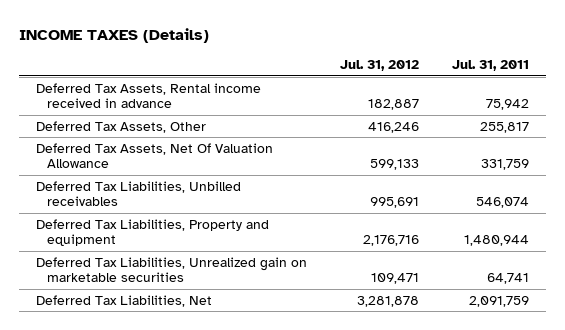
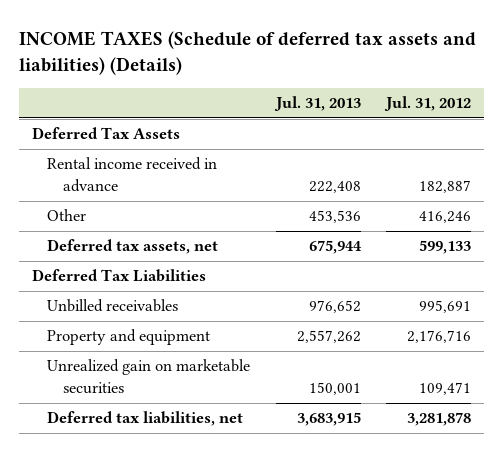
[19,28,210,44] INCOME TAXES (Details) -> [19,31,477,76] INCOME TAXES (Schedule of deferred tax assets and liabilities) (Details)
[452,60,530,72] Jul. 31, 2011 -> none
none -> [273,96,361,112] Jul. 31, 2013
none -> [32,127,181,140] Deferred Tax Assets
[35,82,261,109] Deferred Tax Assets, Rental income received in advance -> [47,157,218,192] Rental income received in advance
[35,120,206,133] Deferred Tax Assets, Other -> [47,209,87,222] Other
[35,142,273,169] Deferred Tax Assets, Net Of Valuation Allowance -> [47,239,219,255] Deferred tax assets, net
none -> [32,269,207,283] Deferred Tax Liabilities
[35,180,241,207] Deferred Tax Liabilities, Unbilled receivables -> [47,299,179,313] Unbilled receivables
[35,218,269,247] Deferred Tax Liabilities, Property and equipment -> [47,329,211,346] Property and equipment
[35,256,307,283] Deferred Tax Liabilities, Unrealized gain on marketable securities -> [47,359,251,394] Unrealized gain on marketable securities
[35,294,212,307] Deferred Tax Liabilities, Net -> [47,411,244,427] Deferred tax liabilities, net

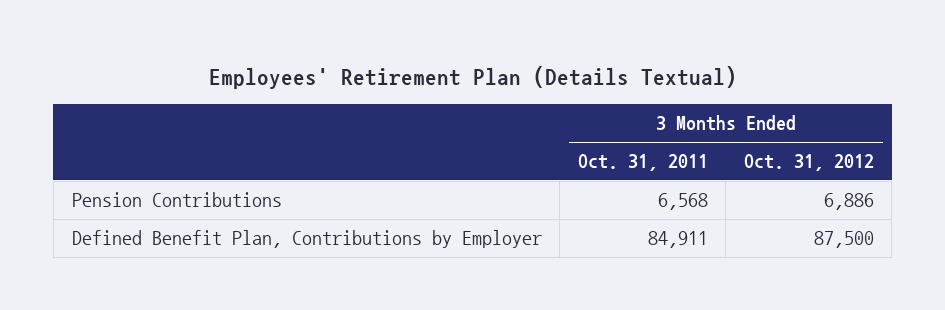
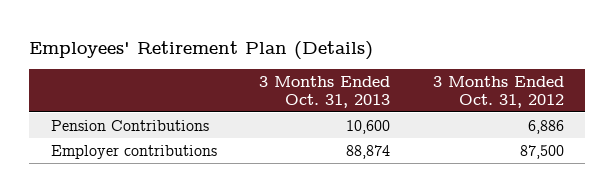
[208,66,737,90] Employees' Retirement Plan (Details Textual) -> [29,40,374,60] Employees' Retirement Plan (Details)
[577,154,708,172] Oct. 31, 2011 -> none
none -> [259,75,391,108] 3 Months Ended Oct. 31, 2013
[71,230,542,249] Defined Benefit Plan, Contributions by Employer -> [50,144,217,159] Employer contributions

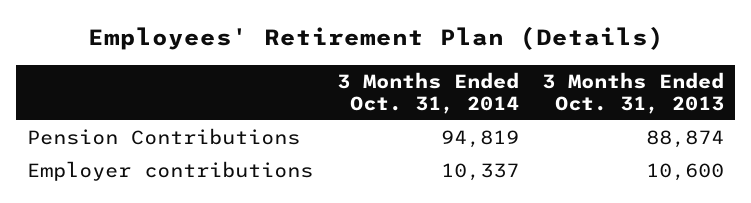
[432,75,564,108] 3 Months Ended Oct. 31, 2012 -> none
none -> [336,71,519,115] 3 Months Ended Oct. 31, 2014
[346,119,391,134] 10,600 -> [645,130,724,149] 88,874
[346,144,391,159] 88,874 -> [645,163,724,182] 10,600

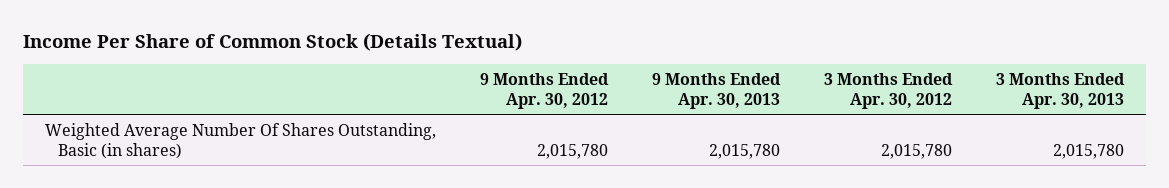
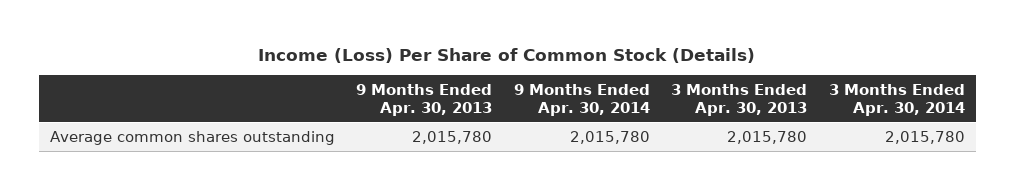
[23,33,523,52] Income Per Share of Common Stock (Details Textual) -> [258,48,756,64] Income (Loss) Per Share of Common Stock (Details)
[480,73,610,109] 9 Months Ended Apr. 30, 2012 -> none
[823,73,953,109] 3 Months Ended Apr. 30, 2012 -> none
none -> [513,83,650,116] 9 Months Ended Apr. 30, 2014
none -> [828,83,965,116] 3 Months Ended Apr. 30, 2014
[45,122,437,159] Weighted Average Number Of Shares Outstanding, Basic (in shares) -> [49,131,335,146] Average common shares outstanding

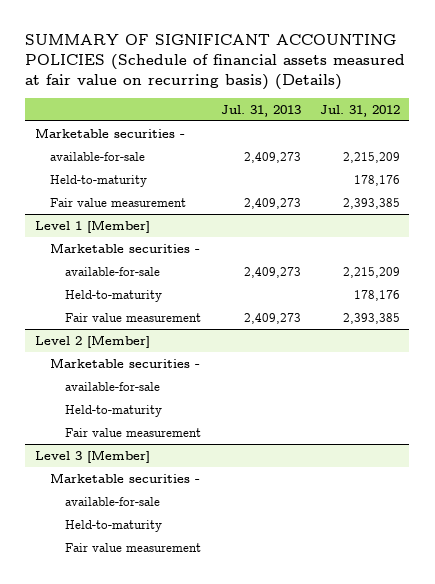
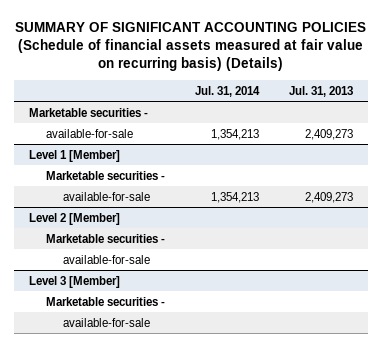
[319,104,400,117] Jul. 31, 2012 -> none
none -> [194,85,260,97] Jul. 31, 2014
[50,174,148,187] Held-to-maturity -> none
[50,197,187,207] Fair value measurement -> none
[65,289,163,302] Held-to-maturity -> none
[65,312,202,322] Fair value measurement -> none
[65,404,163,417] Held-to-maturity -> none
[65,427,202,437] Fair value measurement -> none
[65,519,163,532] Held-to-maturity -> none
[65,542,202,552] Fair value measurement -> none

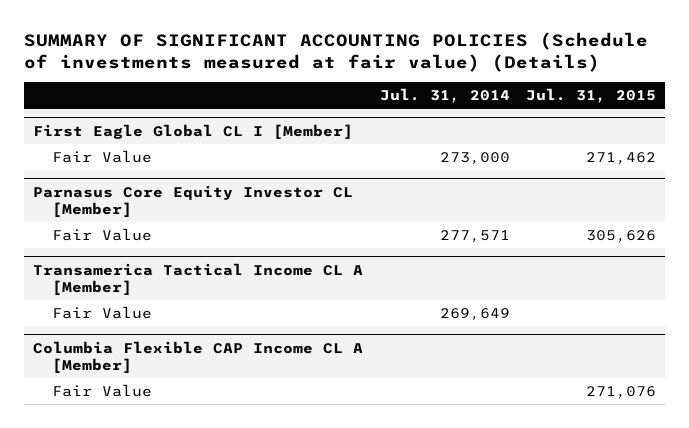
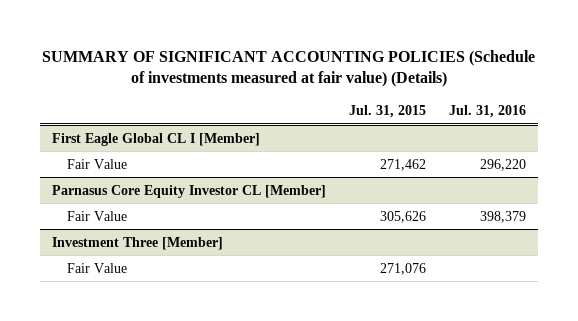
[379,88,510,104] Jul. 31, 2014 -> none
none -> [449,104,527,118] Jul. 31, 2016
[52,305,153,319] Fair Value -> none
[32,340,363,374] Columbia Flexible CAP Income CL A [Member] -> none
[32,262,363,296] Transamerica Tactical Income CL A [Member] -> [51,236,223,250] Investment Three [Member]

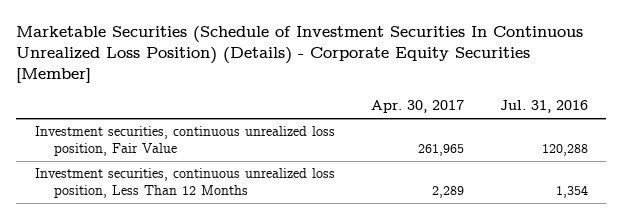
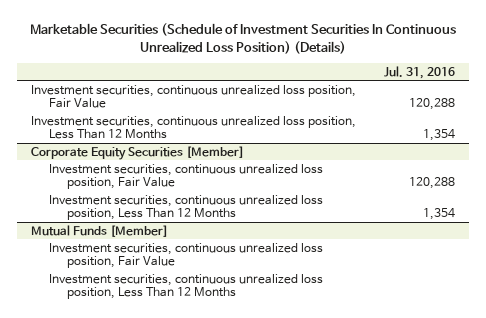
[16,26,584,84] Marketable Securities (Schedule of Investment Securities In Continuous Unrealized Loss Position) (Details) - Corporate Equity Securities [Member] -> [30,23,457,54] Marketable Securities (Schedule of Investment Securities In Continuous Unrealized Loss Position) (Details)
[370,100,464,114] Apr. 30, 2017 -> none
none -> [30,145,244,160] Corporate Equity Securities [Member]
none -> [48,163,323,190] Investment securities, continuous unrealized loss position, Fair Value
none -> [48,194,323,221] Investment securities, continuous unrealized loss position, Less Than 12 Months
none -> [30,224,168,237] Mutual Funds [Member]
none -> [48,242,323,269] Investment securities, continuous unrealized loss position, Fair Value
none -> [48,273,323,300] Investment securities, continuous unrealized loss position, Less Than 12 Months

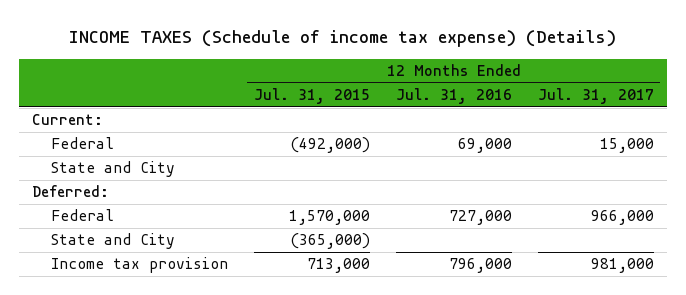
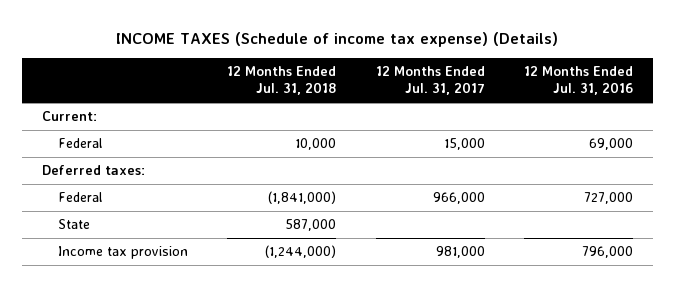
[253,88,370,105] Jul. 31, 2015 -> none
none -> [227,66,337,96] 12 Months Ended Jul. 31, 2018
[50,161,175,178] State and City -> none
[32,185,110,198] Deferred: -> [41,165,145,176] Deferred taxes:
[50,233,175,250] State and City -> [57,219,90,230] State

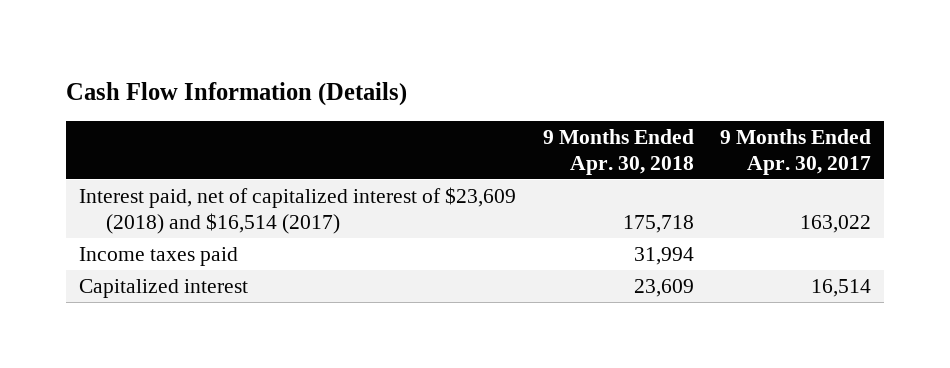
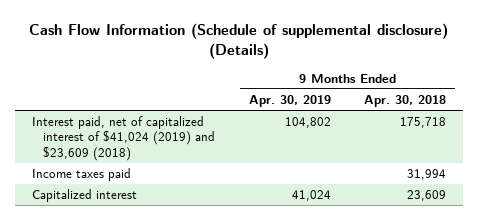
[66,81,408,106] Cash Flow Information (Details) -> [29,23,449,59] Cash Flow Information (Schedule of supplemental disclosure) (Details)
[719,129,871,175] 9 Months Ended Apr. 30, 2017 -> none
none -> [248,94,331,107] Apr. 30, 2019
[79,187,517,234] Interest paid, net of capitalized interest of $23,609 (2018) and $16,514 (2017) -> [32,116,216,161] Interest paid, net of capitalized interest of $41,024 (2019) and $23,609 (2018)

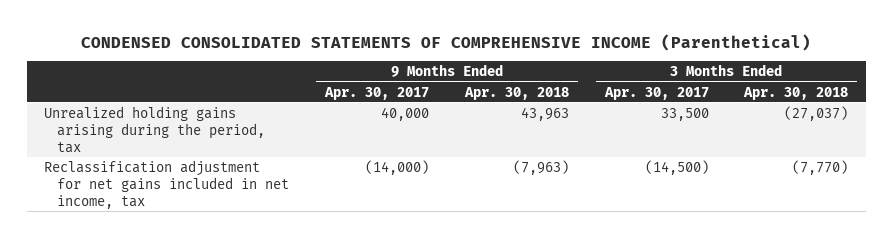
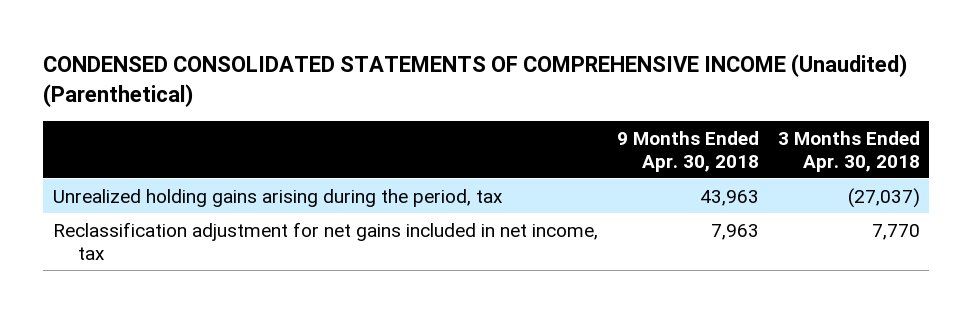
[81,33,812,51] CONDENSED CONSOLIDATED STATEMENTS OF COMPREHENSIVE INCOME (Parenthetical) -> [42,54,907,108] CONDENSED CONSOLIDATED STATEMENTS OF COMPREHENSIVE INCOME (Unaudited) (Parenthetical)
[324,86,430,100] Apr. 30, 2017 -> none
[603,86,709,100] Apr. 30, 2017 -> none
[512,159,569,175] (7,963) -> [710,223,759,240] 7,963
[792,159,849,175] (7,770) -> [871,223,920,240] 7,770

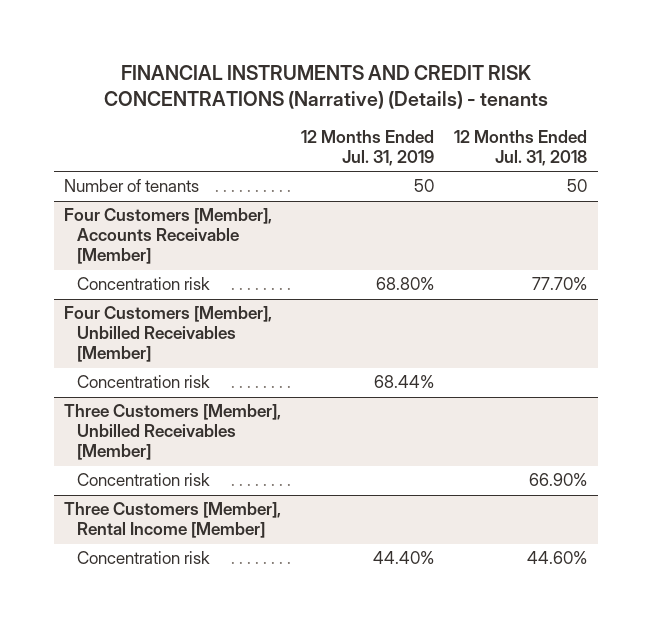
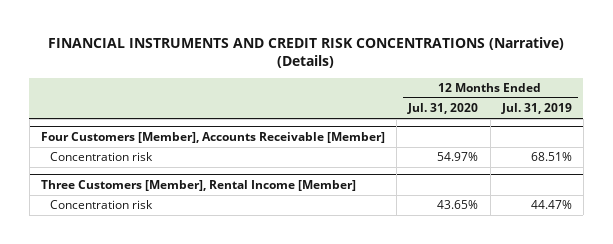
[103,64,548,109] FINANCIAL INSTRUMENTS AND CREDIT RISK CONCENTRATIONS (Narrative) (Details) - tenants -> [48,36,565,68] FINANCIAL INSTRUMENTS AND CREDIT RISK CONCENTRATIONS (Narrative) (Details)
[454,130,588,167] 12 Months Ended Jul. 31, 2018 -> none
none -> [407,103,479,115] Jul. 31, 2020
[63,179,199,193] Number of tenants -> none
[63,306,272,363] Four Customers [Member], Unbilled Receivables [Member] -> none
[77,375,211,389] Concentration risk -> none
[63,404,281,461] Three Customers [Member], Unbilled Receivables [Member] -> none
[77,473,211,487] Concentration risk -> none
[376,277,435,291] 68.80% -> [530,152,572,162] 68.51%
[373,551,435,565] 44.40% -> [530,200,572,210] 44.47%

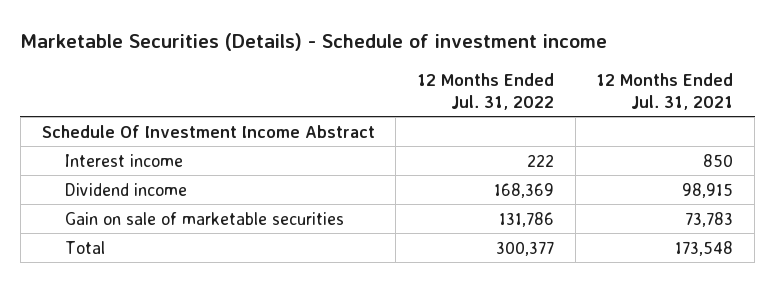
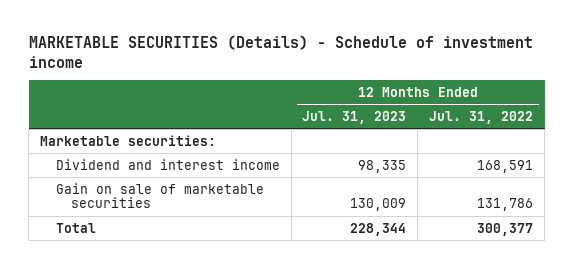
[20,32,608,51] Marketable Securities (Details) - Schedule of investment income -> [28,35,533,68] MARKETABLE SECURITIES (Details) - Schedule of investment income
[596,72,734,110] 12 Months Ended Jul. 31, 2021 -> none
none -> [302,110,407,124] Jul. 31, 2023
[41,124,375,138] Schedule Of Investment Income Abstract -> none
[64,182,187,196] Dividend income -> none
none -> [40,134,217,146] Marketable securities:
[64,153,183,167] Interest income -> [55,158,280,170] Dividend and interest income
[527,153,555,167] 222 -> [477,159,534,173] 168,591

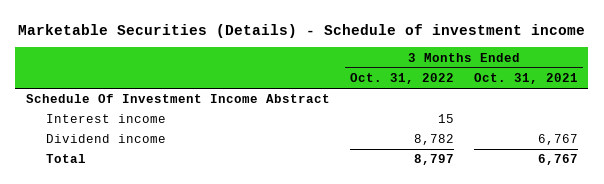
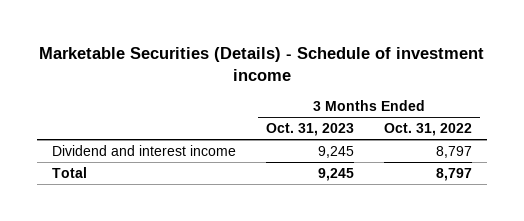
[474,73,579,85] Oct. 31, 2021 -> none
none -> [265,123,354,137] Oct. 31, 2023
[25,94,330,104] Schedule Of Investment Income Abstract -> none
[45,134,166,144] Dividend income -> none
[45,114,166,124] Interest income -> [51,144,236,156] Dividend and interest income
[437,114,454,124] 15 -> [436,145,473,158] 8,797

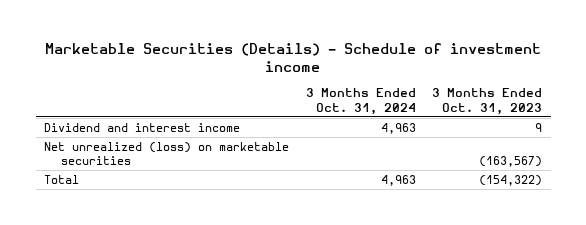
[384,123,473,137] Oct. 31, 2022 -> none
none -> [305,88,416,115] 3 Months Ended Oct. 31, 2024
[317,145,354,158] 9,245 -> [535,123,543,133] 9
none -> [43,142,289,166] Net unrealized (loss) on marketable securities
[317,167,354,181] 9,245 -> [479,175,543,187] (154,322)

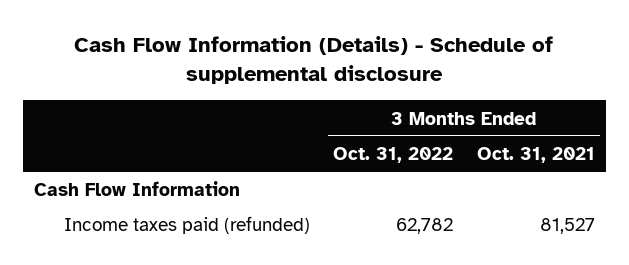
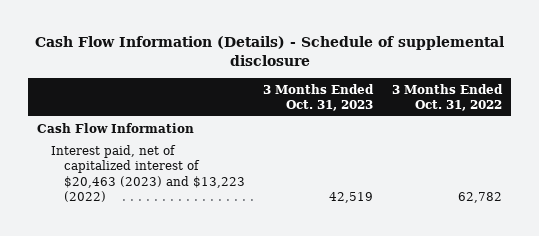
[476,146,595,163] Oct. 31, 2021 -> none
none -> [263,83,375,112] 3 Months Ended Oct. 31, 2023
[64,216,311,235] Income taxes paid (refunded) -> [50,144,245,203] Interest paid, net of capitalized interest of $20,463 (2023) and $13,223 (2022)

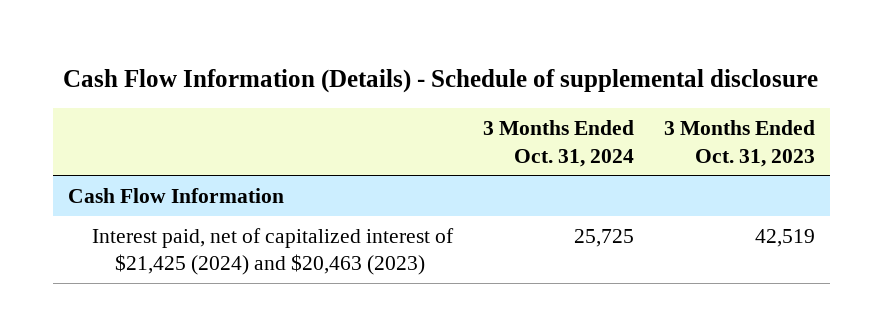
[391,83,503,112] 3 Months Ended Oct. 31, 2022 -> none
none -> [482,120,634,167] 3 Months Ended Oct. 31, 2024
[50,144,245,203] Interest paid, net of capitalized interest of $20,463 (2023) and $13,223 (2022) -> [91,227,454,276] Interest paid, net of capitalized interest of $21,425 (2024) and $20,463 (2023)

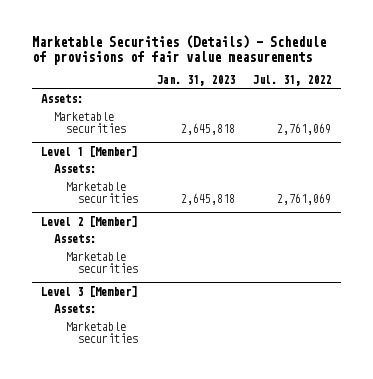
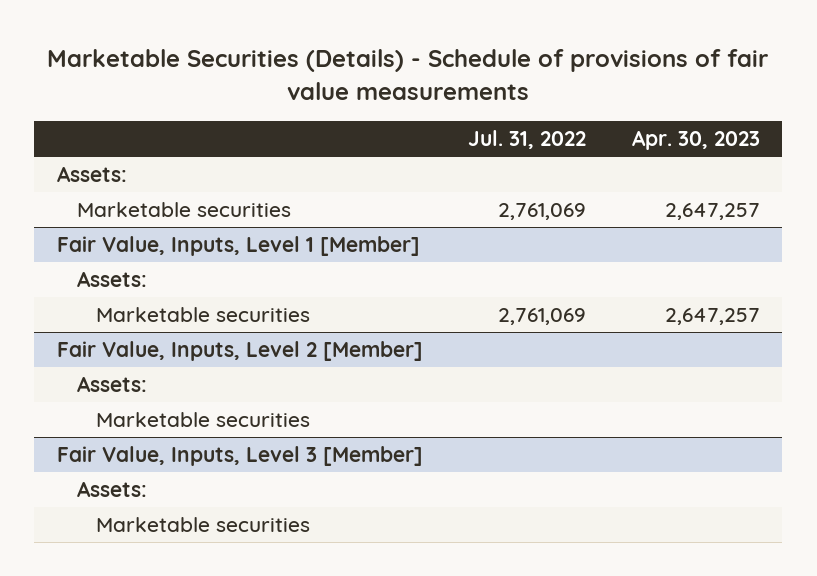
[156,75,235,87] Jan. 31, 2023 -> none
none -> [631,129,760,150] Apr. 30, 2023
[41,145,138,157] Level 1 [Member] -> [57,236,421,257] Fair Value, Inputs, Level 1 [Member]
[41,215,138,227] Level 2 [Member] -> [57,341,424,362] Fair Value, Inputs, Level 2 [Member]
[41,285,138,297] Level 3 [Member] -> [57,446,424,467] Fair Value, Inputs, Level 3 [Member]

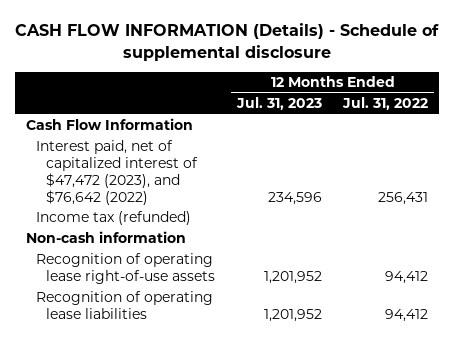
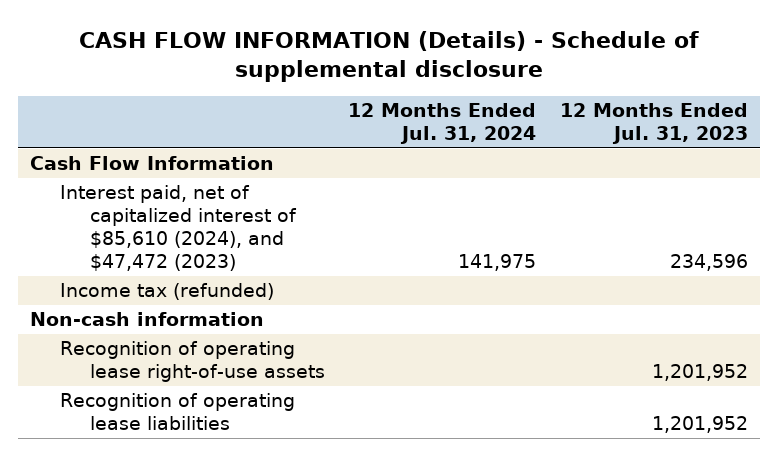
[342,97,429,111] Jul. 31, 2022 -> none
none -> [348,103,537,145] 12 Months Ended Jul. 31, 2024
[35,140,198,205] Interest paid, net of capitalized interest of $47,472 (2023), and $76,642 (2022) -> [59,185,297,272] Interest paid, net of capitalized interest of $85,610 (2024), and $47,472 (2023)

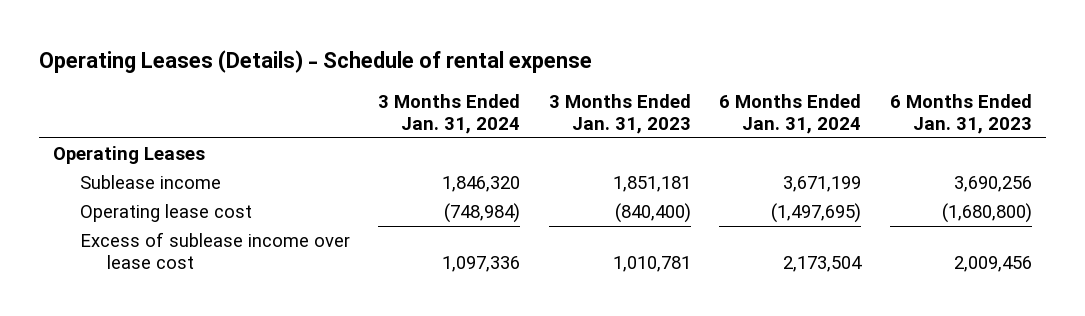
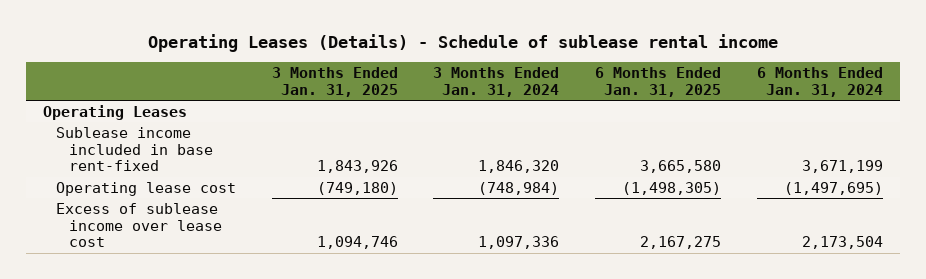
[38,49,592,73] Operating Leases (Details) - Schedule of rental expense -> [147,33,778,52] Operating Leases (Details) - Schedule of sublease rental income
[548,94,691,134] 3 Months Ended Jan. 31, 2023 -> none
[889,94,1032,134] 6 Months Ended Jan. 31, 2023 -> none
none -> [271,67,398,97] 3 Months Ended Jan. 31, 2025
none -> [594,67,721,97] 6 Months Ended Jan. 31, 2025
[79,175,221,190] Sublease income -> [55,126,213,172] Sublease income included in base rent-fixed

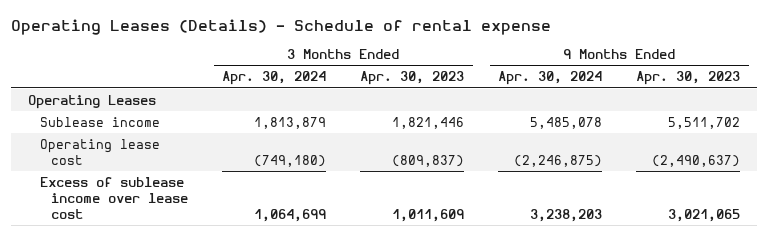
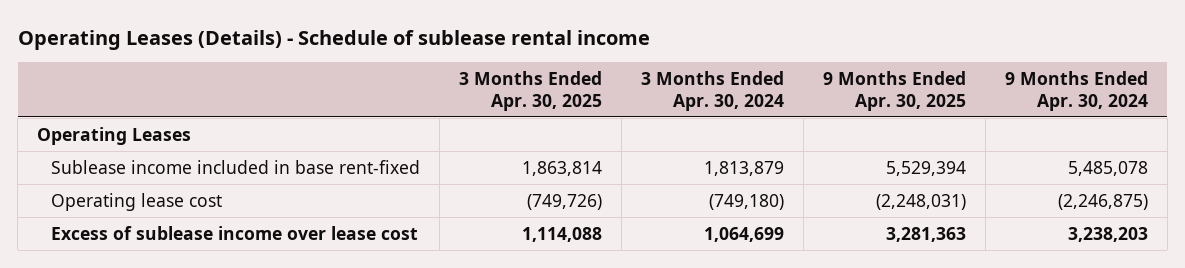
[11,18,552,35] Operating Leases (Details) - Schedule of rental expense -> [17,29,650,50] Operating Leases (Details) - Schedule of sublease rental income
[360,71,465,86] Apr. 30, 2023 -> none
[636,71,741,86] Apr. 30, 2023 -> none
none -> [458,70,602,111] 3 Months Ended Apr. 30, 2025
none -> [822,70,966,111] 9 Months Ended Apr. 30, 2025
[39,116,160,127] Sublease income -> [50,159,420,174] Sublease income included in base rent-fixed

